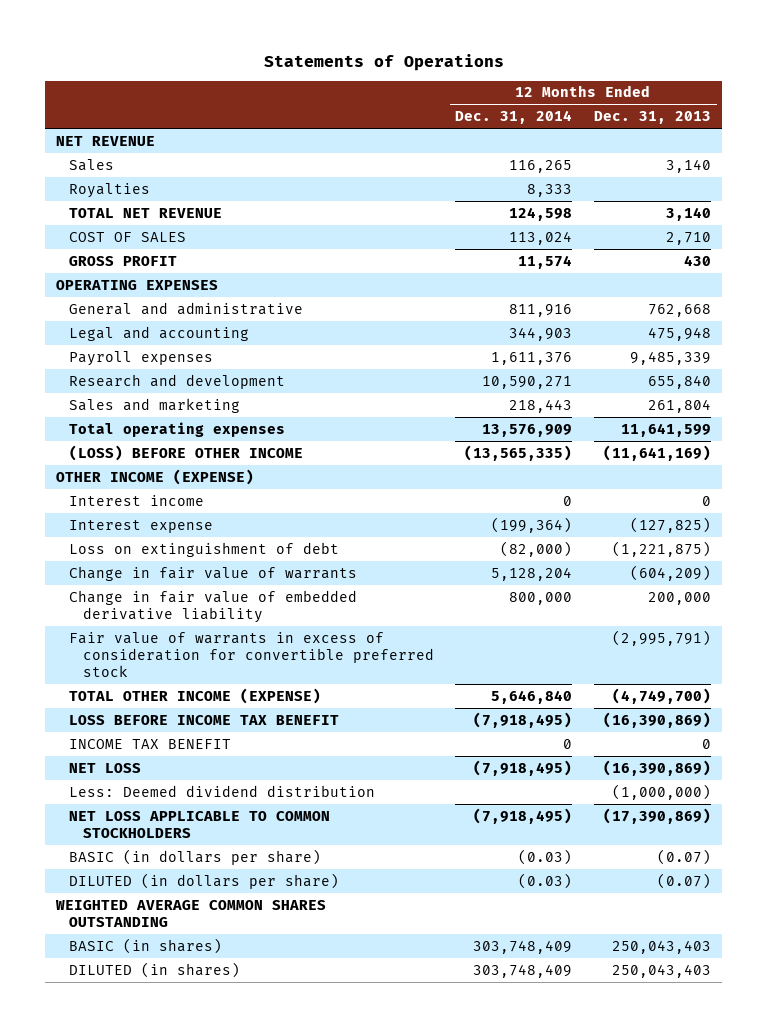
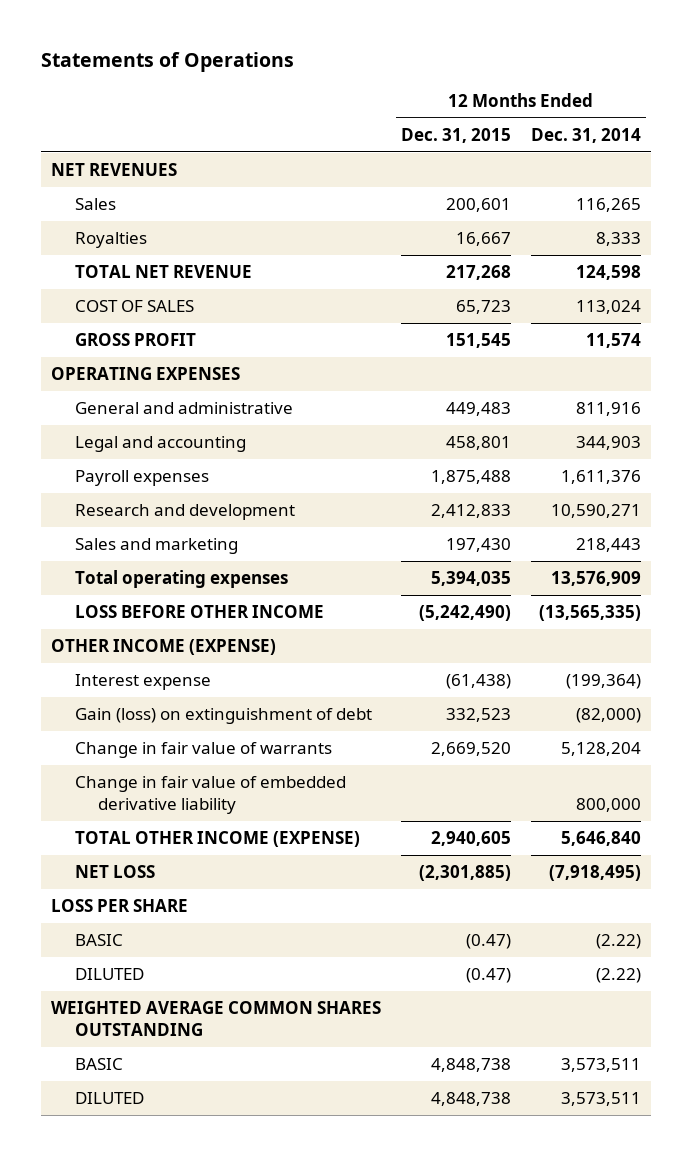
[594,111,712,125] Dec. 31, 2013 -> none
none -> [400,127,511,143] Dec. 31, 2015
[56,135,156,146] NET REVENUE -> [50,163,177,177] NET REVENUES
[69,444,304,461] (LOSS) BEFORE OTHER INCOME -> [74,605,324,619] LOSS BEFORE OTHER INCOME
[69,494,205,506] Interest income -> none
[69,541,340,557] Loss on extinguishment of debt -> [74,708,372,725] Gain (loss) on extinguishment of debt
[69,631,434,678] Fair value of warrants in excess of consideration for convertible preferred stock -> none
[69,714,340,725] LOSS BEFORE INCOME TAX BENEFIT -> none
[69,738,232,749] INCOME TAX BENEFIT -> none
[69,784,376,797] Less: Deemed dividend distribution -> none
[69,810,331,839] NET LOSS APPLICABLE TO COMMON STOCKHOLDERS -> none
none -> [50,899,188,913] LOSS PER SHARE
[69,848,322,865] BASIC (in dollars per share) -> [74,934,123,947] BASIC
[518,848,573,865] (0.03) -> [596,934,642,950] (2.22)
[69,872,340,889] DILUTED (in dollars per share) -> [74,968,144,981] DILUTED
[518,872,573,889] (0.03) -> [596,968,642,984] (2.22)
[69,937,223,954] BASIC (in shares) -> [74,1058,123,1071] BASIC
[473,939,573,954] 303,748,409 -> [561,1058,642,1073] 3,573,511
[69,961,241,978] DILUTED (in shares) -> [74,1092,144,1105] DILUTED
[473,963,573,978] 303,748,409 -> [561,1092,642,1107] 3,573,511

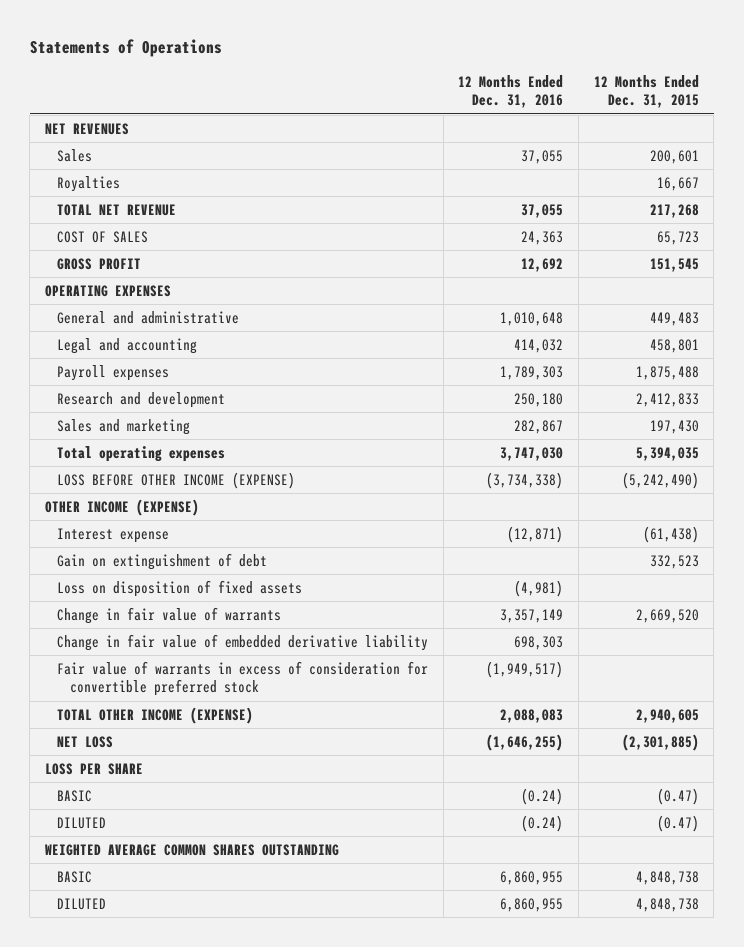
[531,127,642,143] Dec. 31, 2014 -> none
none -> [458,74,564,109] 12 Months Ended Dec. 31, 2016
[74,605,324,619] LOSS BEFORE OTHER INCOME -> [57,471,296,489] LOSS BEFORE OTHER INCOME (EXPENSE)
[74,708,372,725] Gain (loss) on extinguishment of debt -> [57,552,268,570] Gain on extinguishment of debt
none -> [57,579,303,597] Loss on disposition of fixed assets
none -> [57,660,429,697] Fair value of warrants in excess of consideration for convertible preferred stock

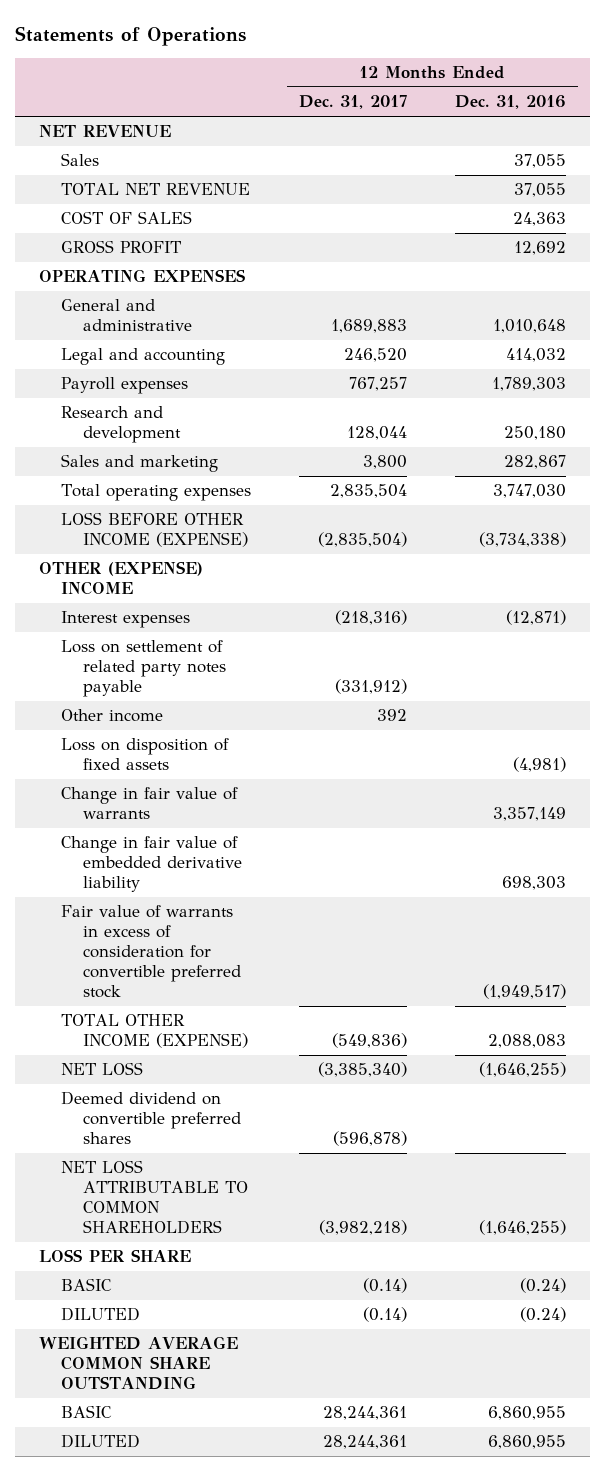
[593,74,699,109] 12 Months Ended Dec. 31, 2015 -> none
none -> [298,95,407,110] Dec. 31, 2017
[44,122,129,135] NET REVENUES -> [38,125,171,138] NET REVENUE
[57,175,121,192] Royalties -> none
[57,552,268,570] Gain on extinguishment of debt -> none
[44,498,199,516] OTHER INCOME (EXPENSE) -> [38,561,203,596] OTHER (EXPENSE) INCOME
[57,527,170,543] Interest expense -> [60,611,190,629] Interest expenses
none -> [60,640,227,698] Loss on settlement of related party notes payable
none -> [60,709,163,723] Other income
none -> [60,1091,242,1145] Deemed dividend on convertible preferred shares
none -> [60,1160,249,1235] NET LOSS ATTRIBUTABLE TO COMMON SHAREHOLDERS
[44,843,339,856] WEIGHTED AVERAGE COMMON SHARES OUTSTANDING -> [38,1336,238,1391] WEIGHTED AVERAGE COMMON SHARE OUTSTANDING

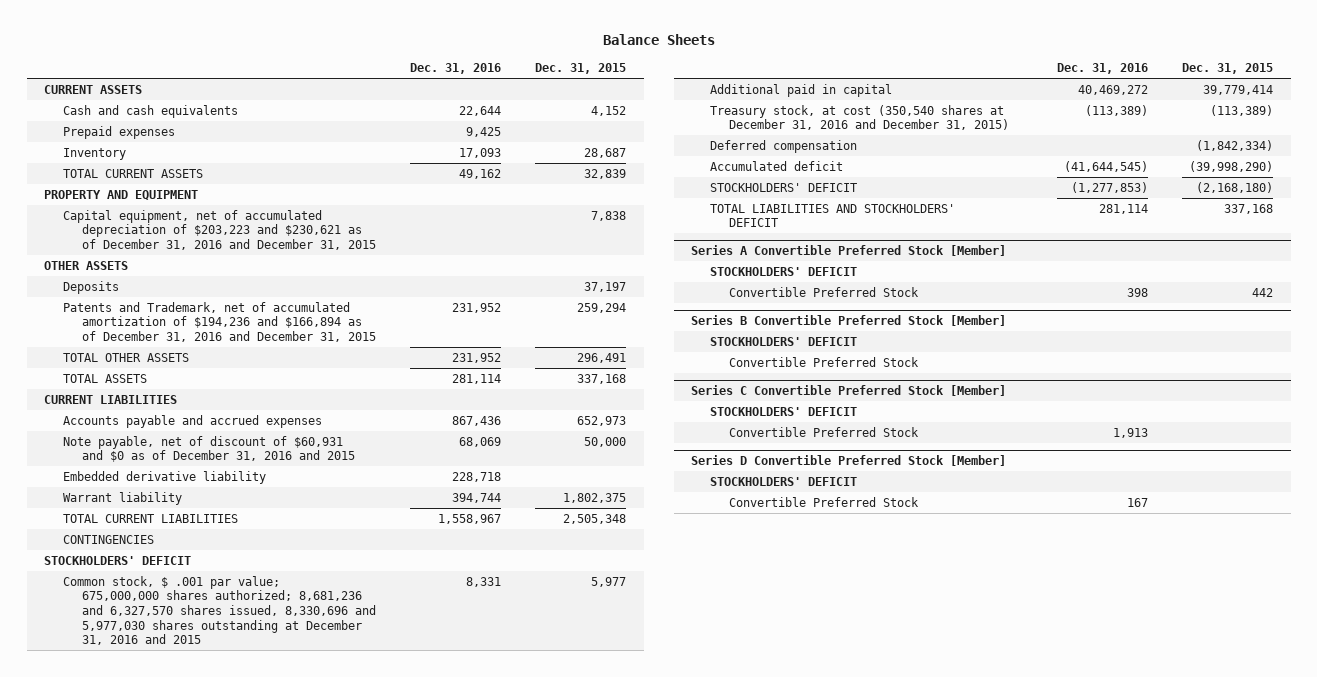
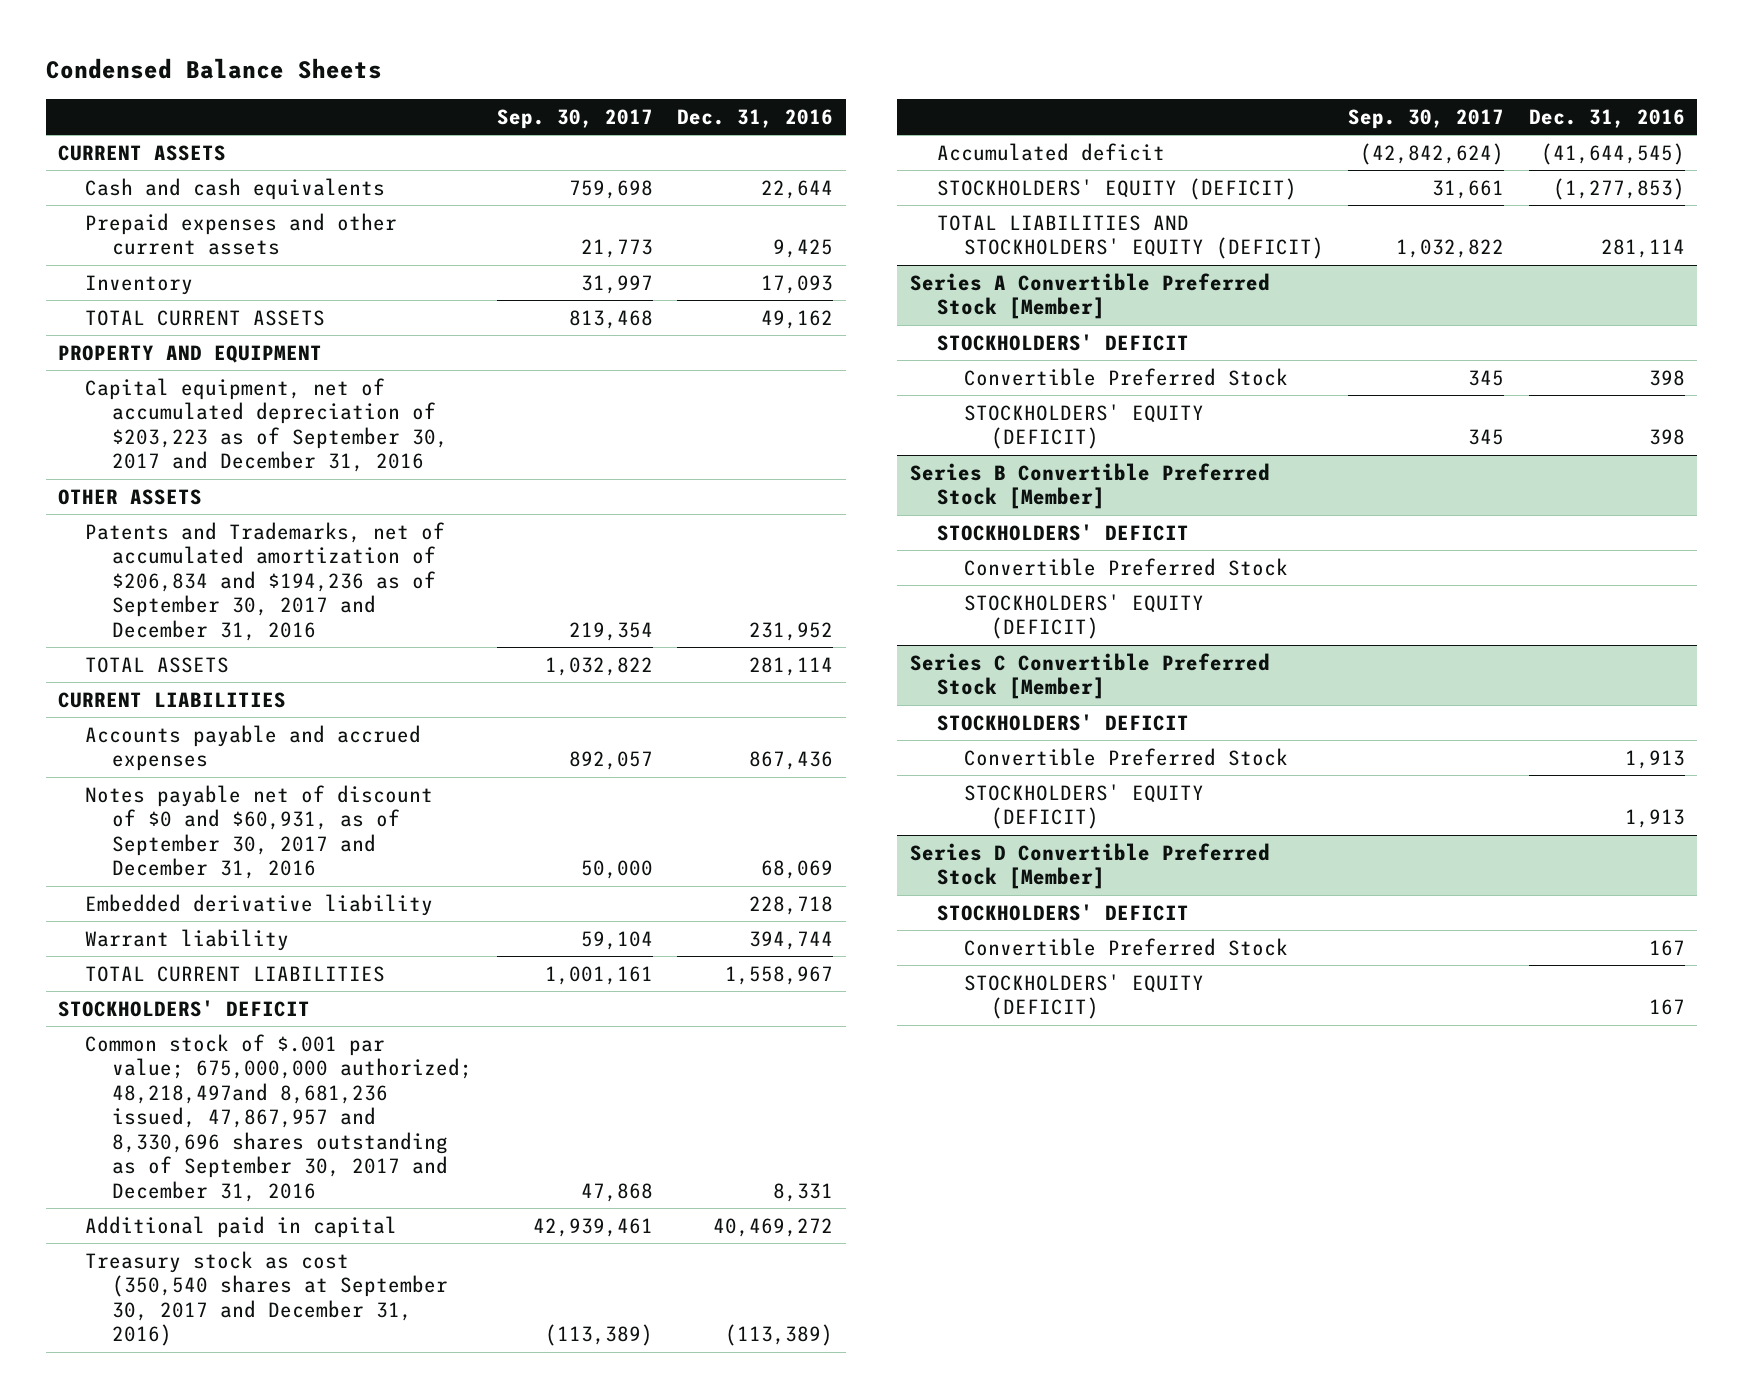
[602,34,715,46] Balance Sheets -> [45,58,382,80] Condensed Balance Sheets
[535,63,627,75] Dec. 31, 2015 -> none
none -> [496,108,653,129] Sep. 30, 2017
[62,125,175,139] Prepaid expenses -> [85,212,398,256] Prepaid expenses and other current assets
[62,209,377,251] Capital equipment, net of accumulated depreciation of $203,223 and $230,621 as of December 31, 2016 and December 31, 2015 -> [85,377,449,473] Capital equipment, net of accumulated depreciation of $203,223 as of September 30, 2017 and December 31, 2016
[62,280,119,294] Deposits -> none
[62,352,189,362] TOTAL OTHER ASSETS -> none
[62,301,377,343] Patents and Trademark, net of accumulated amortization of $194,236 and $166,894 as of December 31, 2016 and December 31, 2015 -> [85,521,446,641] Patents and Trademarks, net of accumulated amortization of $206,834 and $194,236 as of September 30, 2017 and December 31, 2016
[62,435,356,463] Note payable, net of discount of $60,931 and $0 as of December 31, 2016 and 2015 -> [85,784,434,880] Notes payable net of discount of $0 and $60,931, as of September 30, 2017 and December 31, 2016
[62,534,154,544] CONTINGENCIES -> none
[62,575,377,646] Common stock, $ .001 par value; 675,000,000 shares authorized; 8,681,236 and 6,327,570 shares issued, 8,330,696 and 5,977,030 shares outstanding at December 31, 2016 and 2015 -> [85,1033,473,1202] Common stock of $.001 par value; 675,000,000 authorized; 48,218,497and 8,681,236 issued, 47,867,957 and 8,330,696 shares outstanding as of September 30, 2017 and December 31, 2016
[709,139,857,153] Deferred compensation -> none
[709,104,1009,131] Treasury stock, at cost (350,540 shares at December 31, 2016 and December 31, 2015) -> [85,1250,449,1347] Treasury stock as cost (350,540 shares at September 30, 2017 and December 31, 2016)
[709,182,857,192] STOCKHOLDERS' DEFICIT -> [936,177,1297,200] STOCKHOLDERS' EQUITY (DEFICIT)
[709,203,955,228] TOTAL LIABILITIES AND STOCKHOLDERS' DEFICIT -> [936,214,1324,260] TOTAL LIABILITIES AND STOCKHOLDERS' EQUITY (DEFICIT)
none -> [963,403,1204,450] STOCKHOLDERS' EQUITY (DEFICIT)
none -> [963,593,1204,640] STOCKHOLDERS' EQUITY (DEFICIT)
none -> [963,783,1204,830] STOCKHOLDERS' EQUITY (DEFICIT)
none -> [963,973,1204,1020] STOCKHOLDERS' EQUITY (DEFICIT)

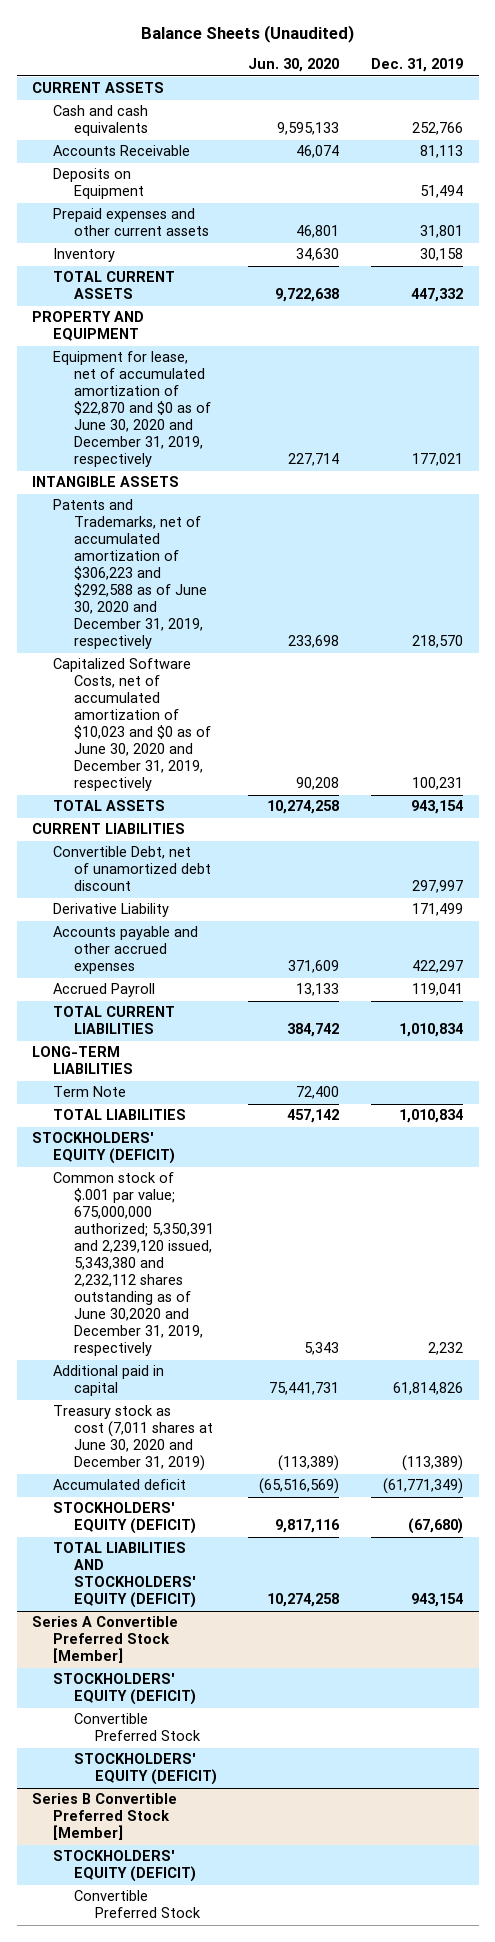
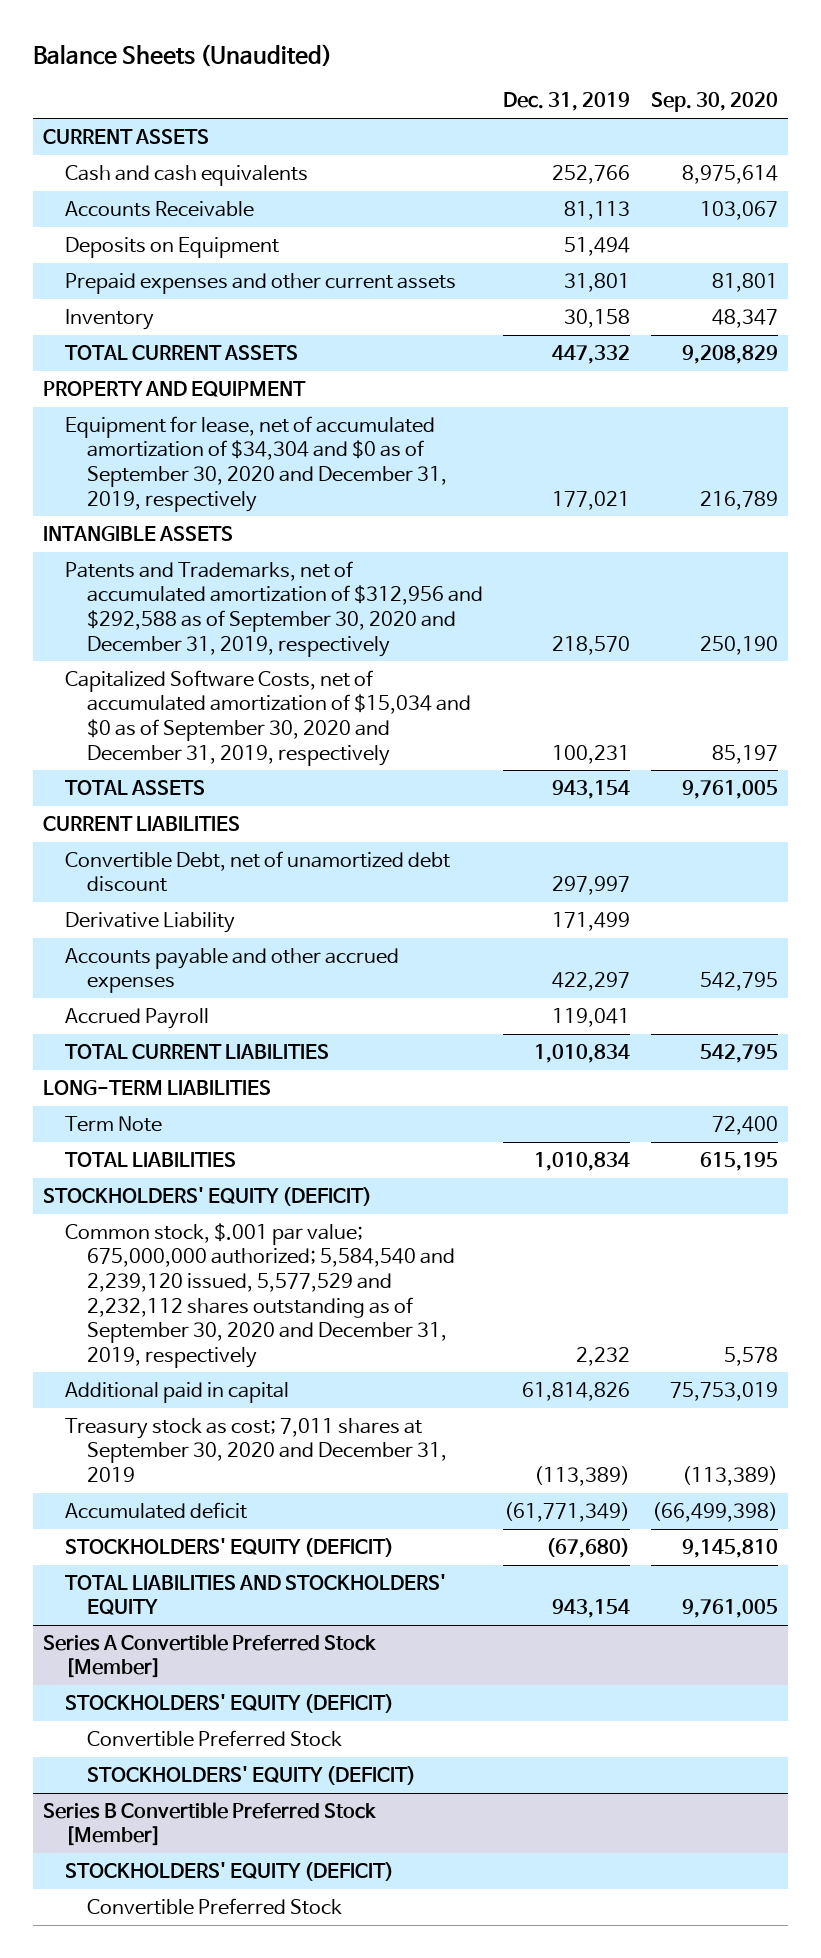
[248,58,340,73] Jun. 30, 2020 -> none
none -> [650,92,778,113] Sep. 30, 2020
[53,351,212,468] Equipment for lease, net of accumulated amortization of $22,870 and $0 as of June 30, 2020 and December 31, 2019, respectively -> [64,415,447,512] Equipment for lease, net of accumulated amortization of $34,304 and $0 as of September 30, 2020 and December 31, 2019, respectively
[53,499,208,650] Patents and Trademarks, net of accumulated amortization of $306,223 and $292,588 as of June 30, 2020 and December 31, 2019, respectively -> [64,560,483,657] Patents and Trademarks, net of accumulated amortization of $312,956 and $292,588 as of September 30, 2020 and December 31, 2019, respectively
[53,658,212,792] Capitalized Software Costs, net of accumulated amortization of $10,023 and $0 as of June 30, 2020 and December 31, 2019, respectively -> [64,669,471,766] Capitalized Software Costs, net of accumulated amortization of $15,034 and $0 as of September 30, 2020 and December 31, 2019, respectively
[53,1172,215,1357] Common stock of $.001 par value; 675,000,000 authorized; 5,350,391 and 2,239,120 issued, 5,343,380 and 2,232,112 shares outstanding as of June 30,2020 and December 31, 2019, respectively -> [64,1222,455,1368] Common stock, $.001 par value; 675,000,000 authorized; 5,584,540 and 2,239,120 issued, 5,577,529 and 2,232,112 shares outstanding as of September 30, 2020 and December 31, 2019, respectively
[53,1405,214,1472] Treasury stock as cost (7,011 shares at June 30, 2020 and December 31, 2019) -> [64,1417,447,1482] Treasury stock as cost; 7,011 shares at September 30, 2020 and December 31, 2019
[53,1542,197,1609] TOTAL LIABILITIES AND STOCKHOLDERS' EQUITY (DEFICIT) -> [64,1573,446,1616] TOTAL LIABILITIES AND STOCKHOLDERS' EQUITY

